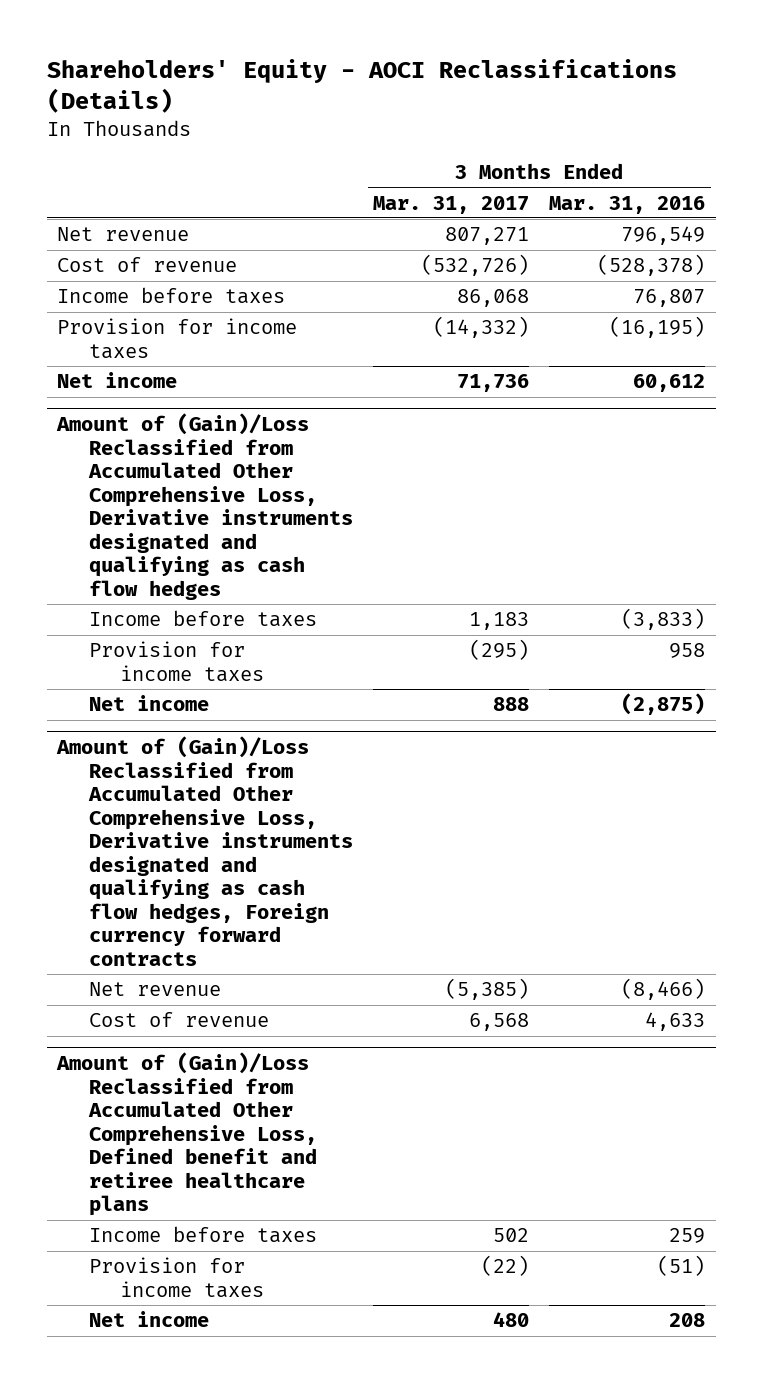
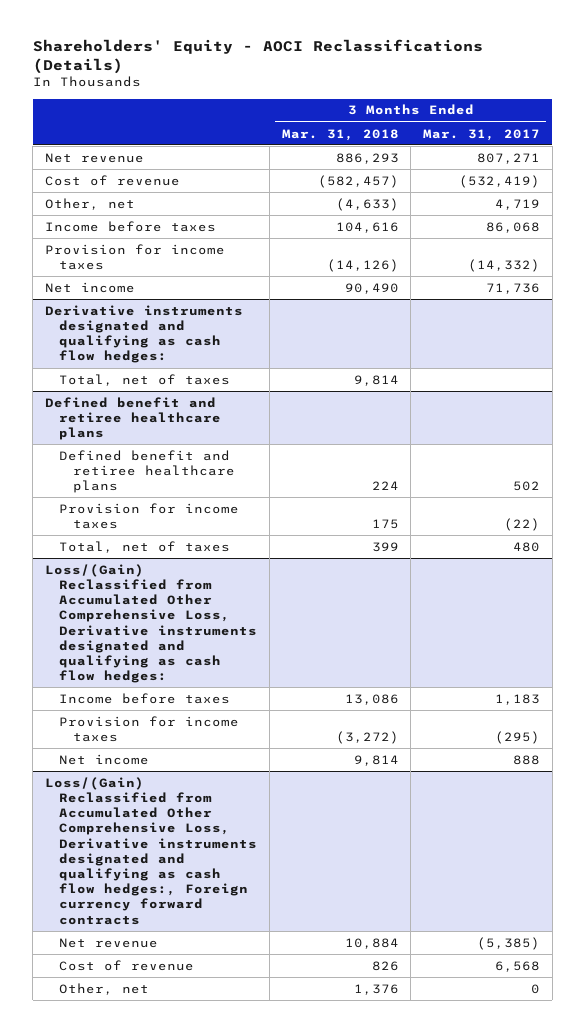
[549,195,706,214] Mar. 31, 2016 -> none
none -> [281,128,399,141] Mar. 31, 2018
[421,254,530,277] (532,726) -> [459,174,541,188] (532,419)
none -> [44,197,135,210] Other, net
none -> [44,304,243,364] Derivative instruments designated and qualifying as cash flow hedges:
none -> [59,373,231,386] Total, net of taxes
none -> [44,396,222,441] Defined benefit and retiree healthcare plans
none -> [59,449,236,494] Defined benefit and retiree healthcare plans
none -> [59,502,240,529] Provision for income taxes
none -> [59,540,231,553] Total, net of taxes
[56,413,353,600] Amount of (Gain)/Loss Reclassified from Accumulated Other Comprehensive Loss, Derivative instruments designated and qualifying as cash flow hedges -> [44,563,258,684] Loss/(Gain) Reclassified from Accumulated Other Comprehensive Loss, Derivative instruments designated and qualifying as cash flow hedges:
[56,736,353,966] Amount of (Gain)/Loss Reclassified from Accumulated Other Comprehensive Loss, Derivative instruments designated and qualifying as cash flow hedges, Foreign currency forward contracts -> [44,776,258,925] Loss/(Gain) Reclassified from Accumulated Other Comprehensive Loss, Derivative instruments designated and qualifying as cash flow hedges:, Foreign currency forward contracts
[56,1052,317,1217] Amount of (Gain)/Loss Reclassified from Accumulated Other Comprehensive Loss, Defined benefit and retiree healthcare plans -> none
[88,1226,317,1244] Income before taxes -> none
[88,1257,265,1298] Provision for income taxes -> none
[88,1311,209,1328] Net income -> none
none -> [59,982,150,995] Other, net

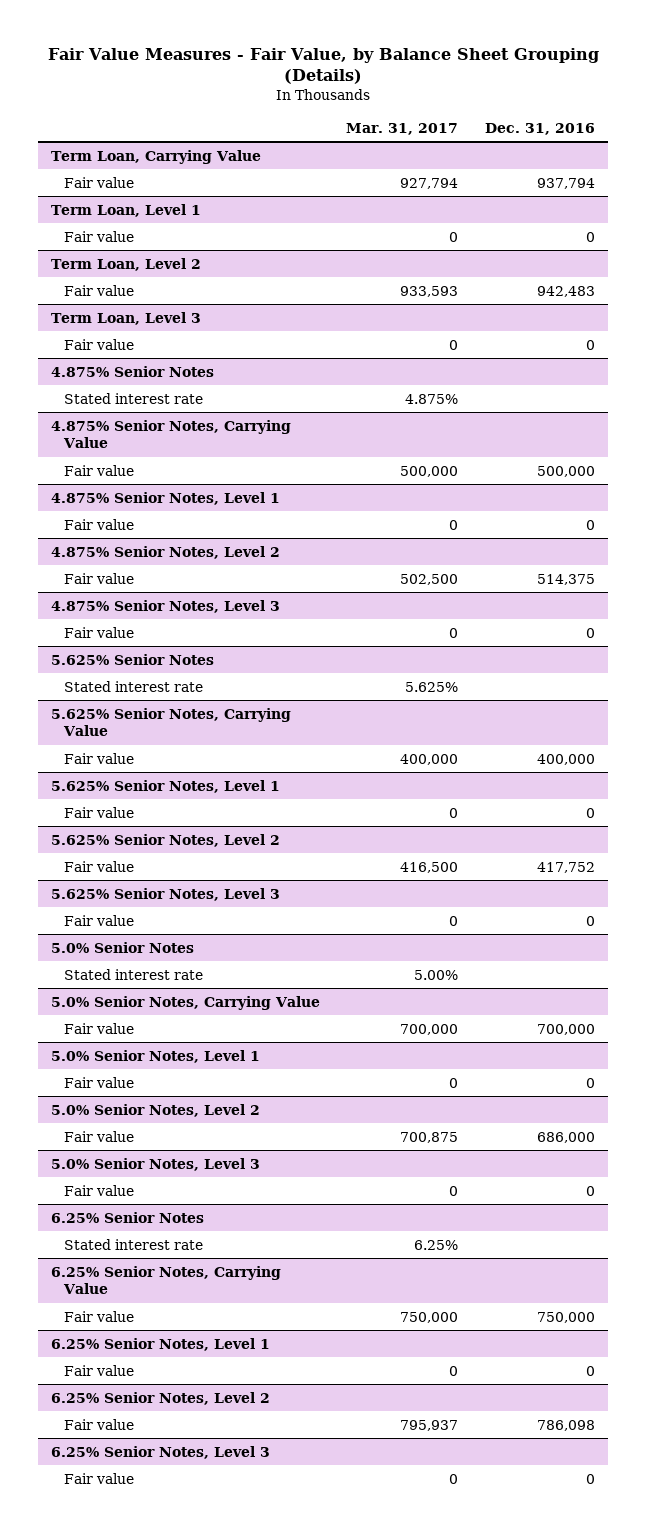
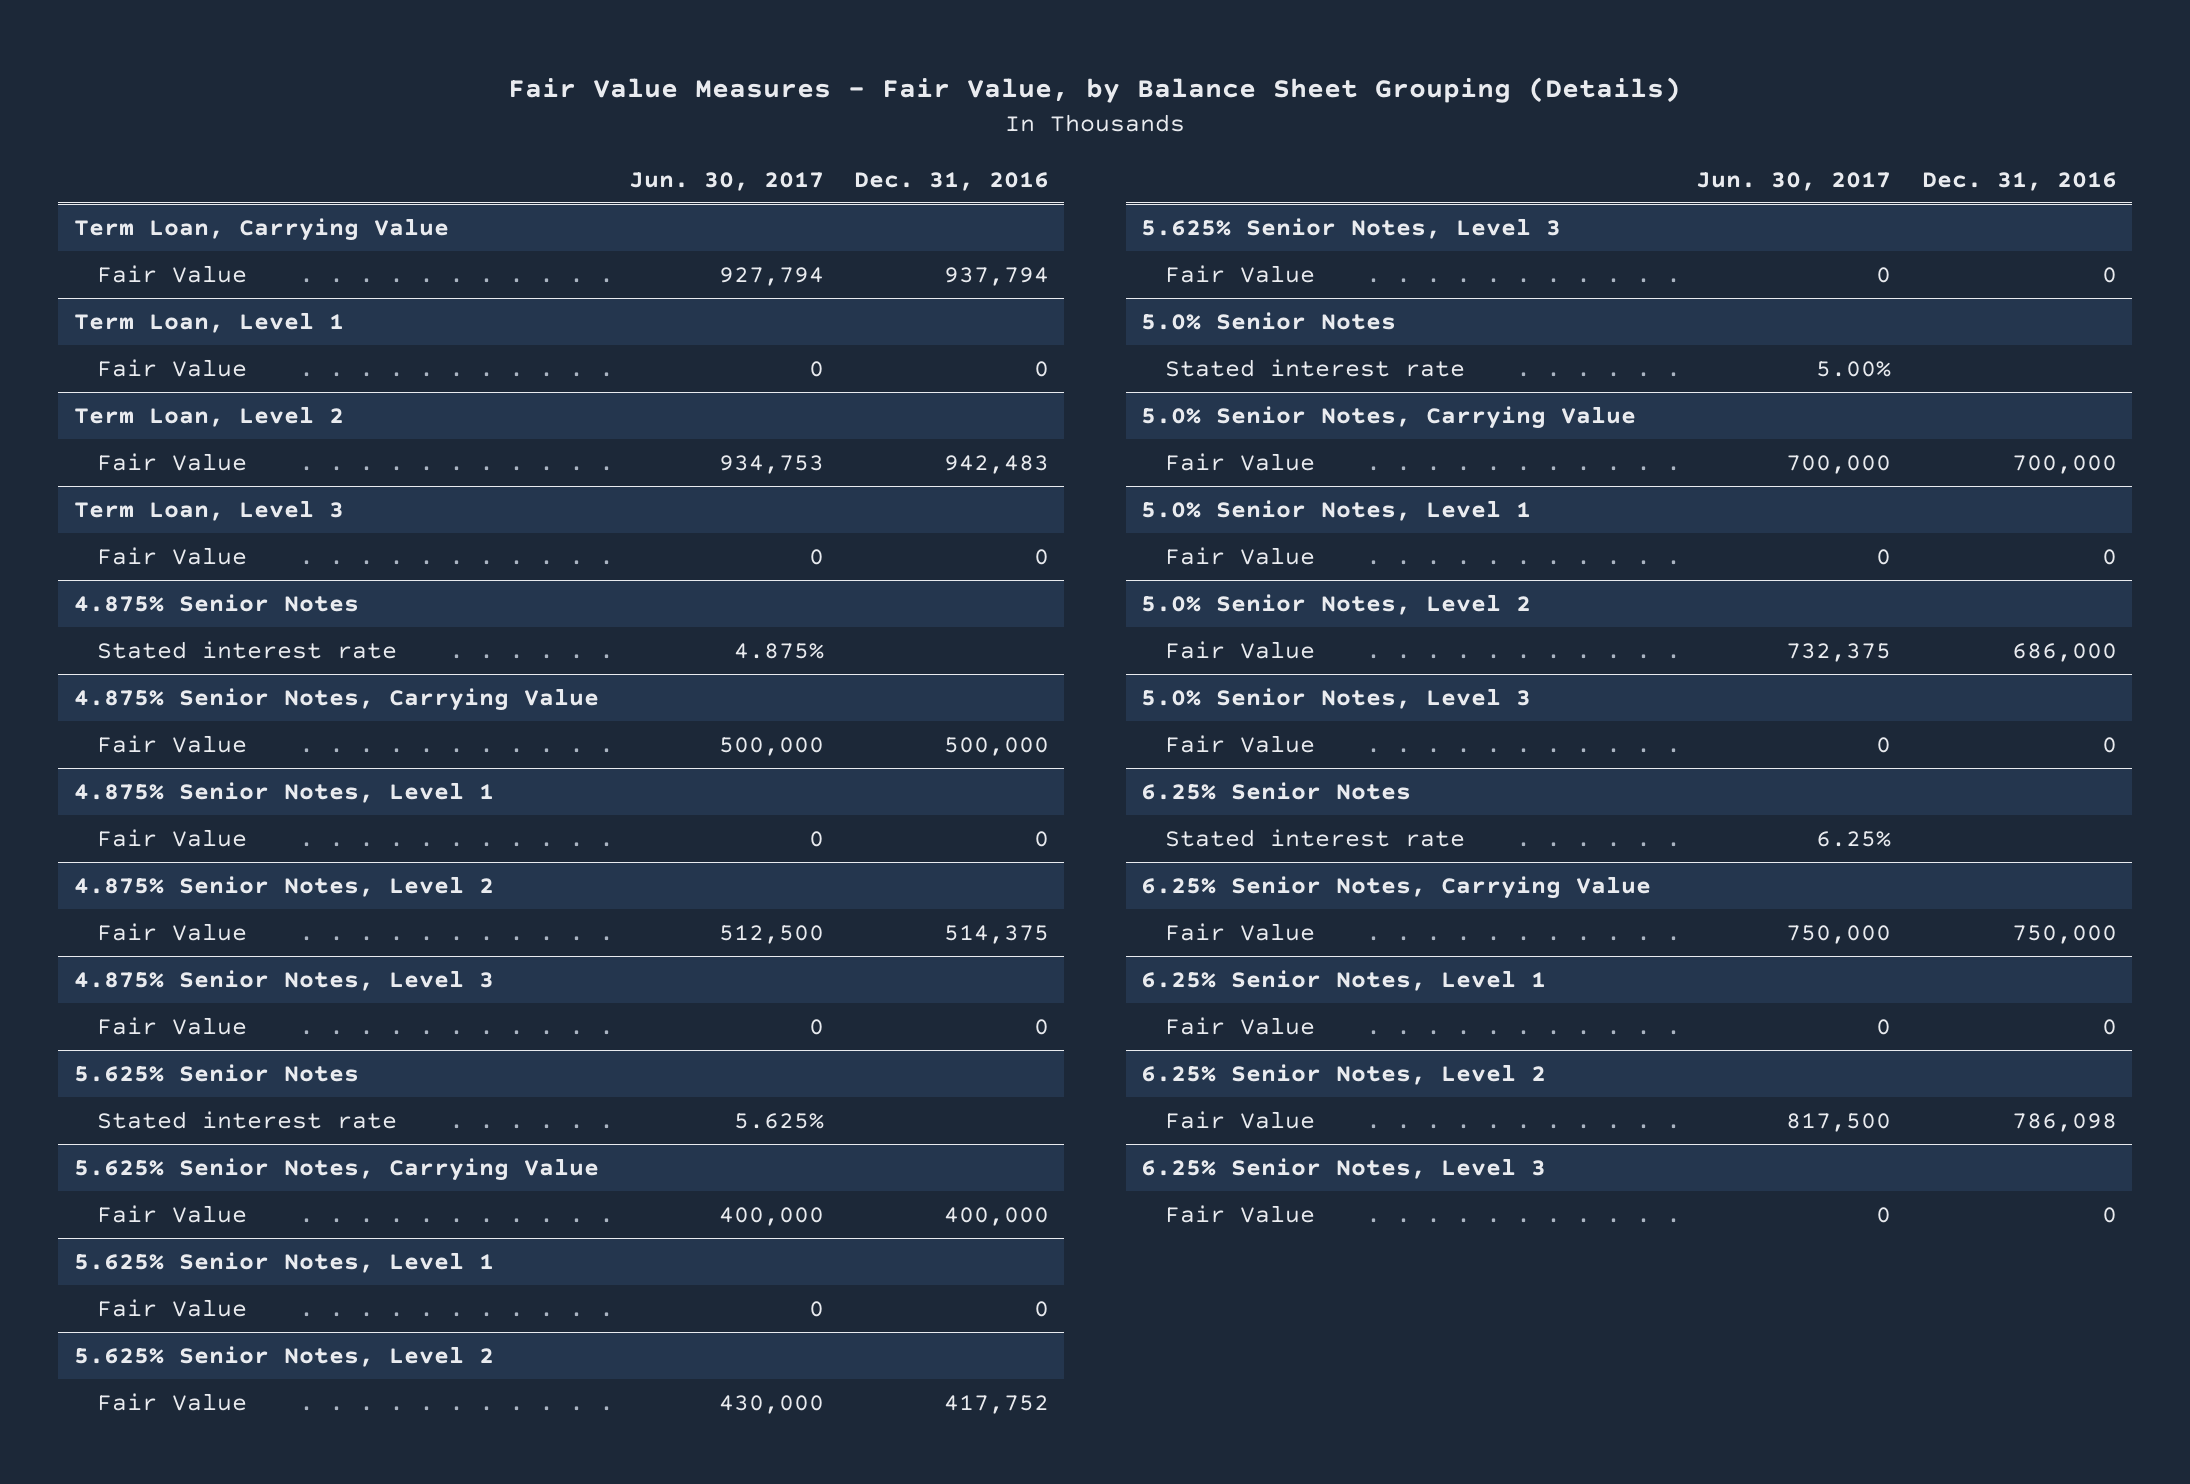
[346,122,459,135] Mar. 31, 2017 -> none
none -> [628,171,824,191] Jun. 30, 2017
[63,176,134,188] Fair value -> [96,264,247,283] Fair Value
[63,230,134,242] Fair value -> [96,358,247,377] Fair Value
[63,284,134,296] Fair value -> [96,452,247,471] Fair Value
[63,338,134,350] Fair value -> [96,546,247,565] Fair Value
[63,464,134,476] Fair value -> [96,734,247,753] Fair Value
[63,518,134,530] Fair value -> [96,828,247,847] Fair Value
[63,572,134,584] Fair value -> [96,922,247,941] Fair Value
[63,626,134,638] Fair value -> [96,1016,247,1035] Fair Value
[63,752,134,764] Fair value -> [96,1204,247,1223] Fair Value
[63,806,134,818] Fair value -> [96,1298,247,1317] Fair Value
[63,860,134,872] Fair value -> [96,1392,247,1411] Fair Value
[63,914,134,926] Fair value -> [1164,264,1315,283] Fair Value
[63,1022,134,1034] Fair value -> [1164,452,1315,471] Fair Value
[63,1076,134,1088] Fair value -> [1164,546,1315,565] Fair Value
[63,1130,134,1142] Fair value -> [1164,640,1315,659] Fair Value
[63,1184,134,1196] Fair value -> [1164,734,1315,753] Fair Value
[63,1310,134,1322] Fair value -> [1164,922,1315,941] Fair Value
[63,1364,134,1376] Fair value -> [1164,1016,1315,1035] Fair Value
[63,1418,134,1430] Fair value -> [1164,1110,1315,1129] Fair Value
[63,1472,134,1484] Fair value -> [1164,1204,1315,1223] Fair Value

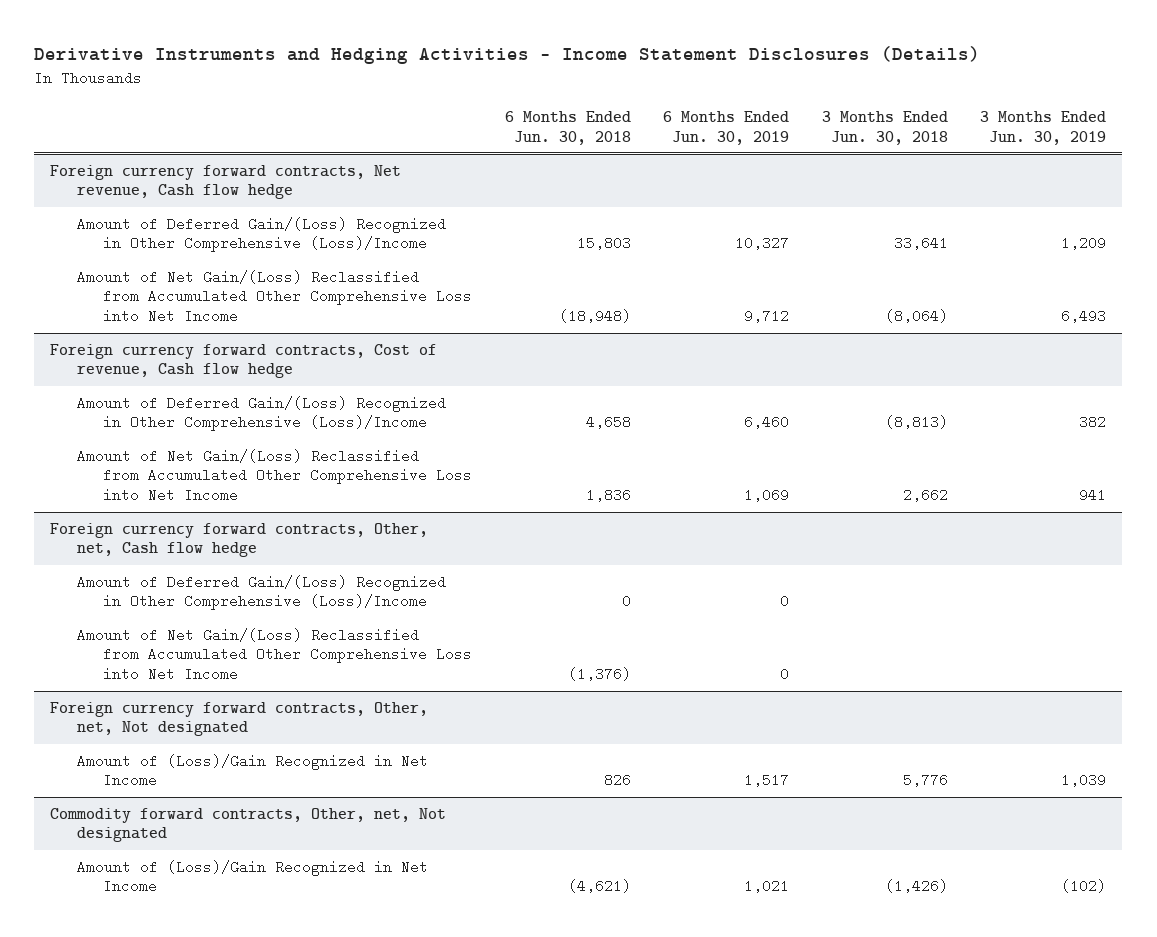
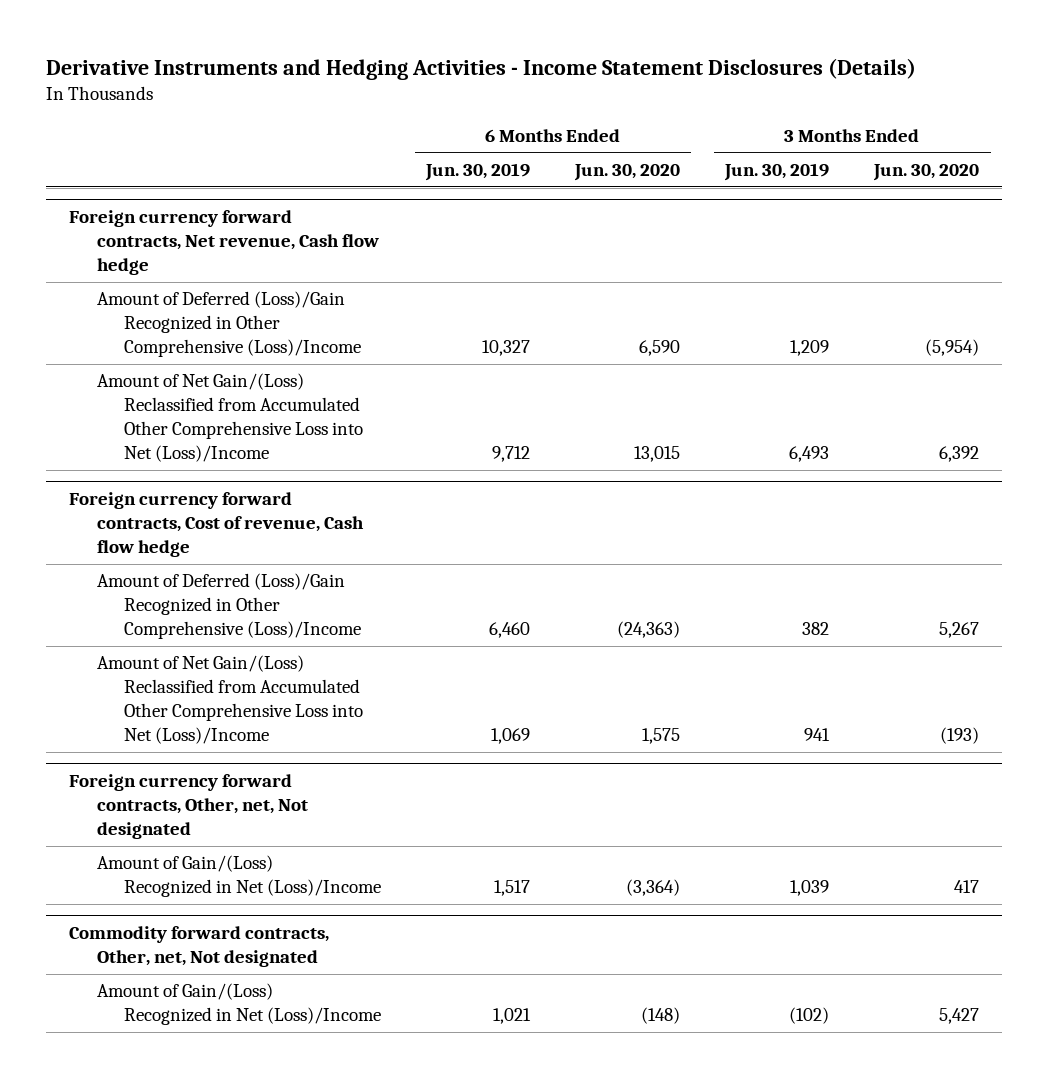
[504,110,631,145] 6 Months Ended Jun. 30, 2018 -> none
[821,110,948,145] 3 Months Ended Jun. 30, 2018 -> none
none -> [574,163,681,181] Jun. 30, 2020
none -> [873,163,980,181] Jun. 30, 2020
[76,216,446,253] Amount of Deferred Gain/(Loss) Recognized in Other Comprehensive (Loss)/Income -> [96,291,362,358] Amount of Deferred (Loss)/Gain Recognized in Other Comprehensive (Loss)/Income
[76,269,473,324] Amount of Net Gain/(Loss) Reclassified from Accumulated Other Comprehensive Loss into Net Income -> [96,373,364,463] Amount of Net Gain/(Loss) Reclassified from Accumulated Other Comprehensive Loss into Net (Loss)/Income
[50,522,429,558] Foreign currency forward contracts, Other, net, Cash flow hedge -> none
[76,574,446,611] Amount of Deferred Gain/(Loss) Recognized in Other Comprehensive (Loss)/Income -> none
[76,627,473,682] Amount of Net Gain/(Loss) Reclassified from Accumulated Other Comprehensive Loss into Net Income -> none
[76,395,446,432] Amount of Deferred Gain/(Loss) Recognized in Other Comprehensive (Loss)/Income -> [96,573,362,640] Amount of Deferred (Loss)/Gain Recognized in Other Comprehensive (Loss)/Income
[76,448,473,503] Amount of Net Gain/(Loss) Reclassified from Accumulated Other Comprehensive Loss into Net Income -> [96,655,364,745] Amount of Net Gain/(Loss) Reclassified from Accumulated Other Comprehensive Loss into Net (Loss)/Income
[76,753,428,788] Amount of (Loss)/Gain Recognized in Net Income -> [96,855,382,898] Amount of Gain/(Loss) Recognized in Net (Loss)/Income
[76,859,428,894] Amount of (Loss)/Gain Recognized in Net Income -> [96,983,382,1026] Amount of Gain/(Loss) Recognized in Net (Loss)/Income

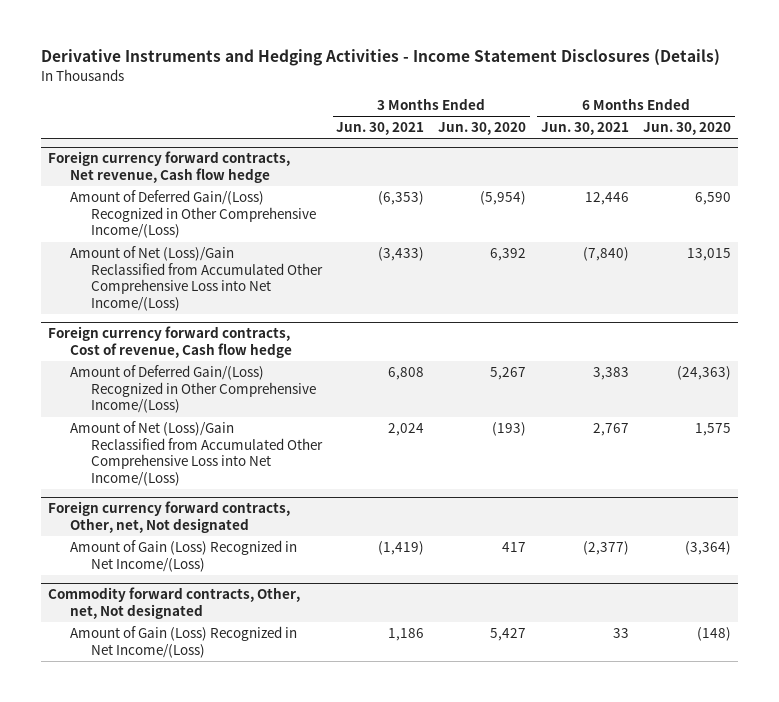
[425,162,531,181] Jun. 30, 2019 -> none
[724,162,830,181] Jun. 30, 2019 -> none
none -> [336,122,425,136] Jun. 30, 2021
none -> [540,122,629,136] Jun. 30, 2021
[96,291,362,358] Amount of Deferred (Loss)/Gain Recognized in Other Comprehensive (Loss)/Income -> [69,190,316,239] Amount of Deferred Gain/(Loss) Recognized in Other Comprehensive Income/(Loss)
[96,373,364,463] Amount of Net Gain/(Loss) Reclassified from Accumulated Other Comprehensive Loss into Net (Loss)/Income -> [69,246,323,312] Amount of Net (Loss)/Gain Reclassified from Accumulated Other Comprehensive Loss into Net Income/(Loss)
[96,573,362,640] Amount of Deferred (Loss)/Gain Recognized in Other Comprehensive (Loss)/Income -> [69,365,316,414] Amount of Deferred Gain/(Loss) Recognized in Other Comprehensive Income/(Loss)
[96,655,364,745] Amount of Net Gain/(Loss) Reclassified from Accumulated Other Comprehensive Loss into Net (Loss)/Income -> [69,421,323,487] Amount of Net (Loss)/Gain Reclassified from Accumulated Other Comprehensive Loss into Net Income/(Loss)
[96,855,382,898] Amount of Gain/(Loss) Recognized in Net (Loss)/Income -> [69,540,297,572] Amount of Gain (Loss) Recognized in Net Income/(Loss)
[96,983,382,1026] Amount of Gain/(Loss) Recognized in Net (Loss)/Income -> [69,626,297,658] Amount of Gain (Loss) Recognized in Net Income/(Loss)

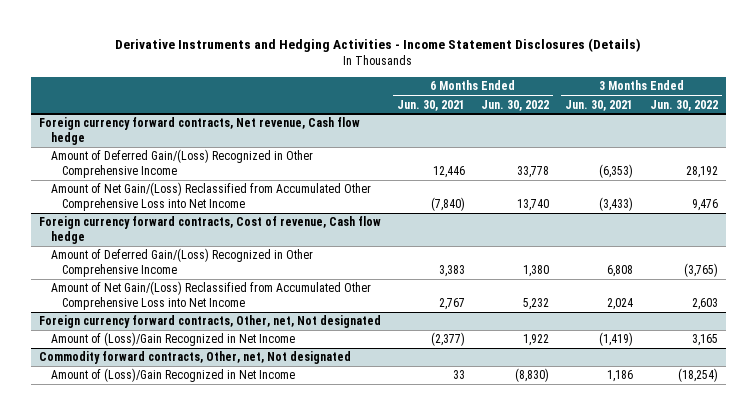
[438,122,527,136] Jun. 30, 2020 -> none
[642,122,731,136] Jun. 30, 2020 -> none
none -> [481,99,550,111] Jun. 30, 2022
none -> [649,99,718,111] Jun. 30, 2022
[69,190,316,239] Amount of Deferred Gain/(Loss) Recognized in Other Comprehensive Income/(Loss) -> [50,149,313,179] Amount of Deferred Gain/(Loss) Recognized in Other Comprehensive Income
[69,246,323,312] Amount of Net (Loss)/Gain Reclassified from Accumulated Other Comprehensive Loss into Net Income/(Loss) -> [50,182,371,212] Amount of Net Gain/(Loss) Reclassified from Accumulated Other Comprehensive Loss into Net Income
[69,365,316,414] Amount of Deferred Gain/(Loss) Recognized in Other Comprehensive Income/(Loss) -> [50,248,313,278] Amount of Deferred Gain/(Loss) Recognized in Other Comprehensive Income
[69,421,323,487] Amount of Net (Loss)/Gain Reclassified from Accumulated Other Comprehensive Loss into Net Income/(Loss) -> [50,281,371,311] Amount of Net Gain/(Loss) Reclassified from Accumulated Other Comprehensive Loss into Net Income
[69,540,297,572] Amount of Gain (Loss) Recognized in Net Income/(Loss) -> [50,332,295,347] Amount of (Loss)/Gain Recognized in Net Income
[69,626,297,658] Amount of Gain (Loss) Recognized in Net Income/(Loss) -> [50,368,295,383] Amount of (Loss)/Gain Recognized in Net Income

